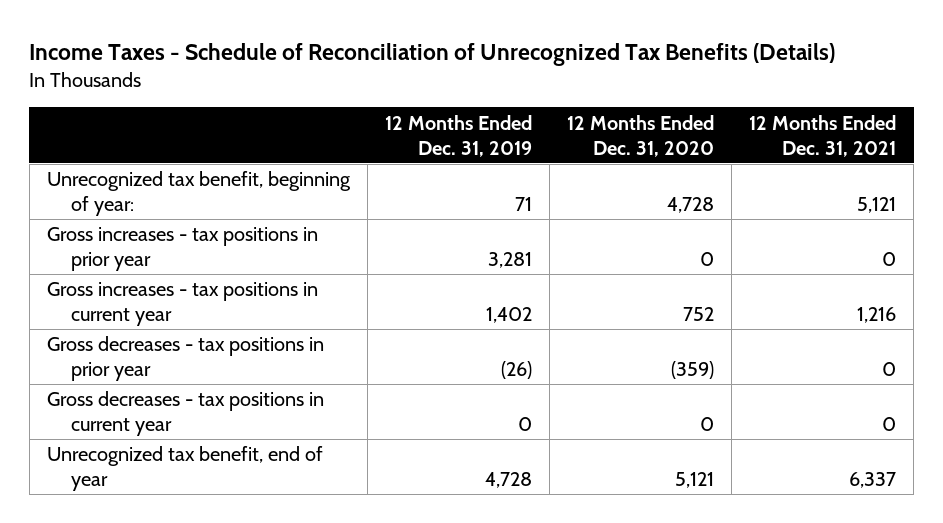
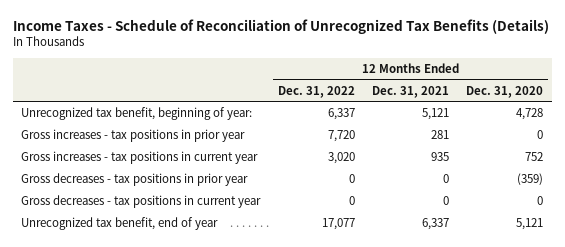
[384,114,532,157] 12 Months Ended Dec. 31, 2019 -> none
none -> [277,85,355,98] Dec. 31, 2022
[882,252,897,267] 0 -> [431,130,450,140] 281
[857,307,897,324] 1,216 -> [431,152,450,162] 935

